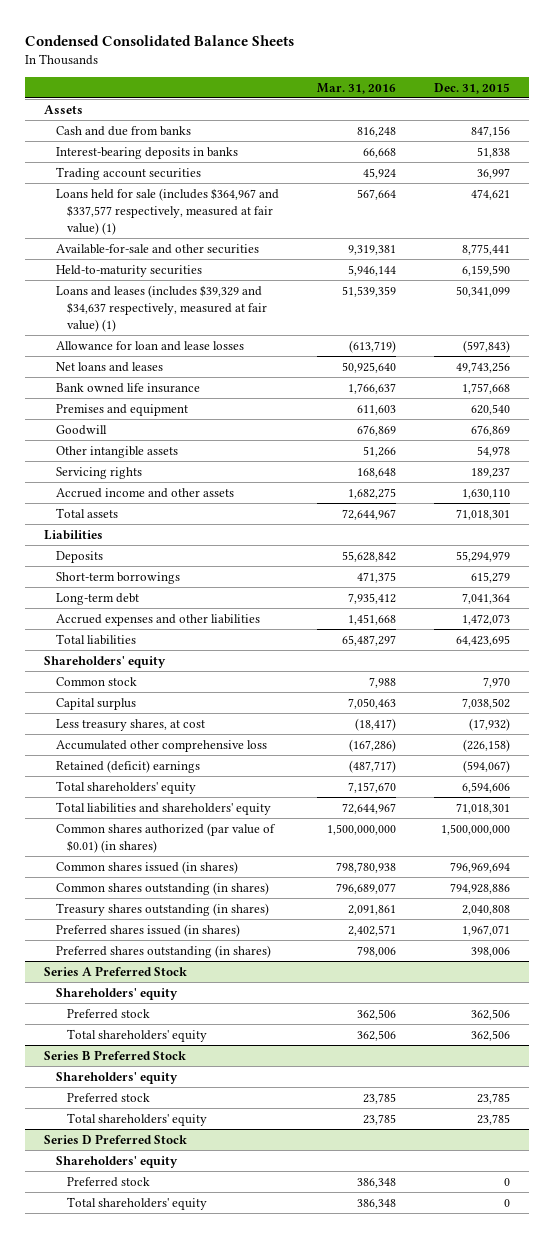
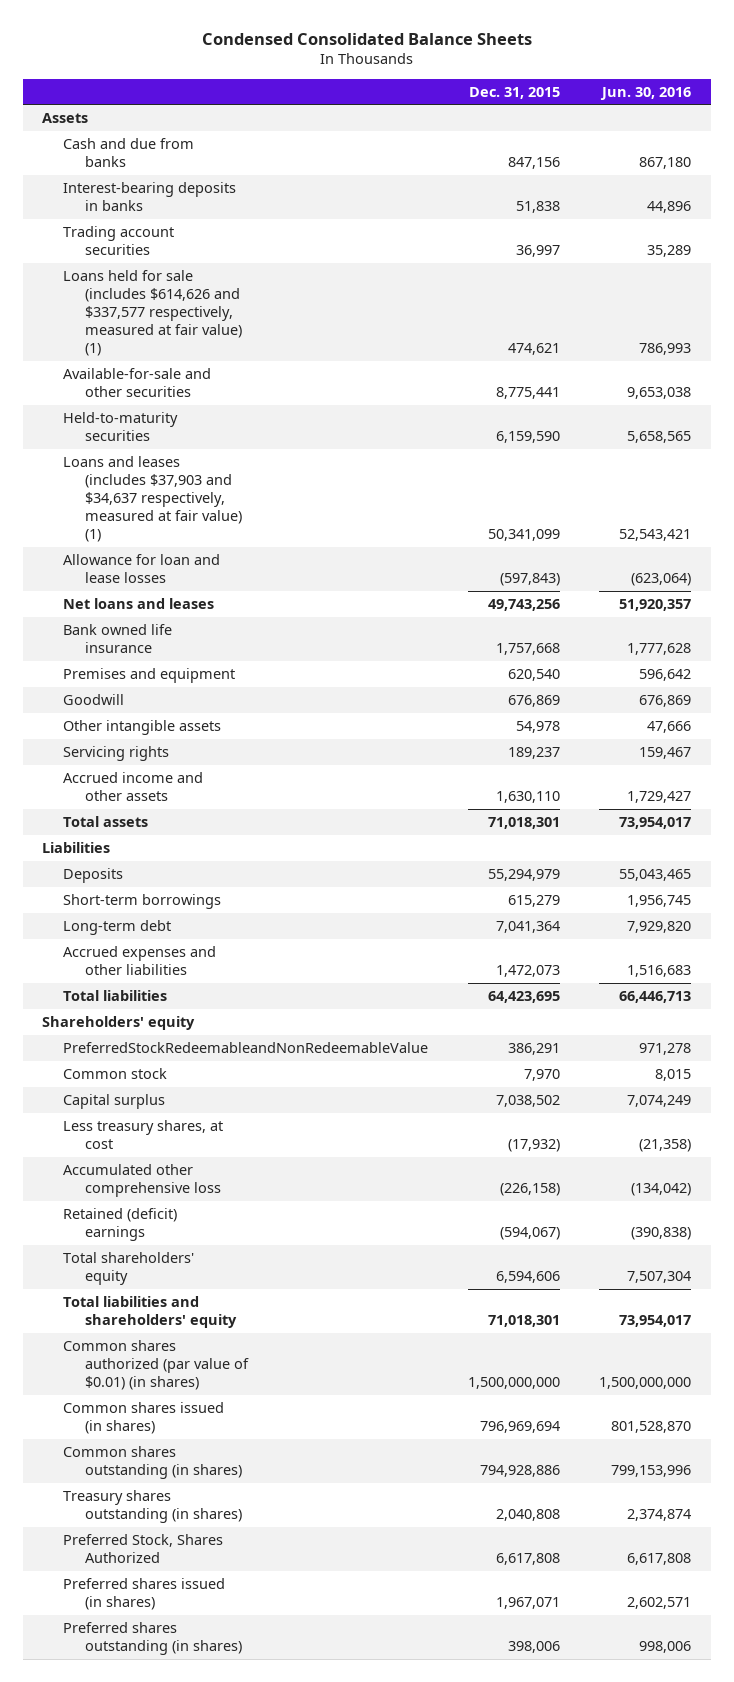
[316,82,396,94] Mar. 31, 2016 -> none
none -> [600,86,692,100] Jun. 30, 2016
[55,187,279,235] Loans held for sale (includes $364,967 and $337,577 respectively, measured at fair value) (1) -> [63,270,242,356] Loans held for sale (includes $614,626 and $337,577 respectively, measured at fair value) (1)
[55,284,267,332] Loans and leases (includes $39,329 and $34,637 respectively, measured at fair value) (1) -> [63,456,242,542] Loans and leases (includes $37,903 and $34,637 respectively, measured at fair value) (1)
none -> [63,1042,429,1054] PreferredStockRedeemableandNonRedeemableValue
none -> [63,1534,224,1564] Preferred Stock, Shares Authorized
[44,965,188,976] Series A Preferred Stock -> none
[55,987,178,1000] Shareholders' equity -> none
[66,1008,150,1019] Preferred stock -> none
[66,1028,207,1042] Total shareholders' equity -> none
[44,1049,187,1060] Series B Preferred Stock -> none
[55,1071,178,1084] Shareholders' equity -> none
[66,1092,150,1103] Preferred stock -> none
[66,1112,207,1126] Total shareholders' equity -> none
[44,1133,188,1144] Series D Preferred Stock -> none
[55,1155,178,1168] Shareholders' equity -> none
[66,1176,150,1187] Preferred stock -> none
[66,1196,207,1210] Total shareholders' equity -> none

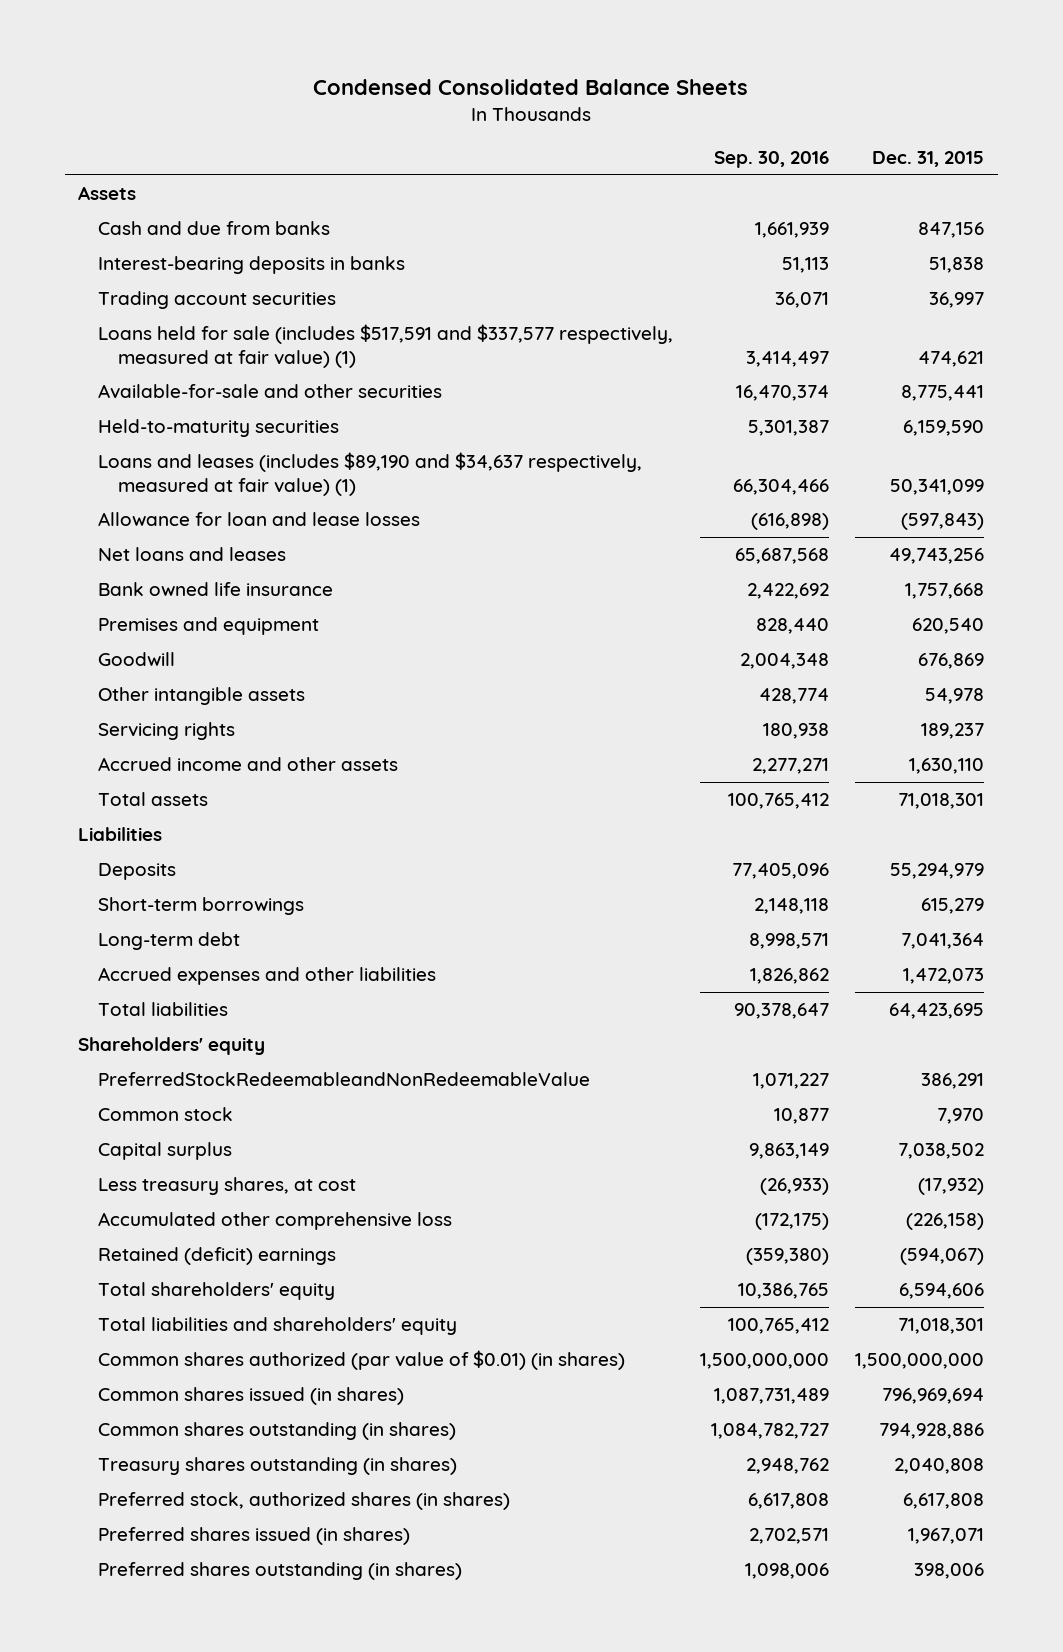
[600,86,692,100] Jun. 30, 2016 -> none
none -> [713,151,829,169] Sep. 30, 2016
[63,270,242,356] Loans held for sale (includes $614,626 and $337,577 respectively, measured at fair value) (1) -> [98,324,674,368] Loans held for sale (includes $517,591 and $337,577 respectively, measured at fair value) (1)
[63,456,242,542] Loans and leases (includes $37,903 and $34,637 respectively, measured at fair value) (1) -> [98,452,643,496] Loans and leases (includes $89,190 and $34,637 respectively, measured at fair value) (1)
[63,1534,224,1564] Preferred Stock, Shares Authorized -> [98,1492,511,1511] Preferred stock, authorized shares (in shares)

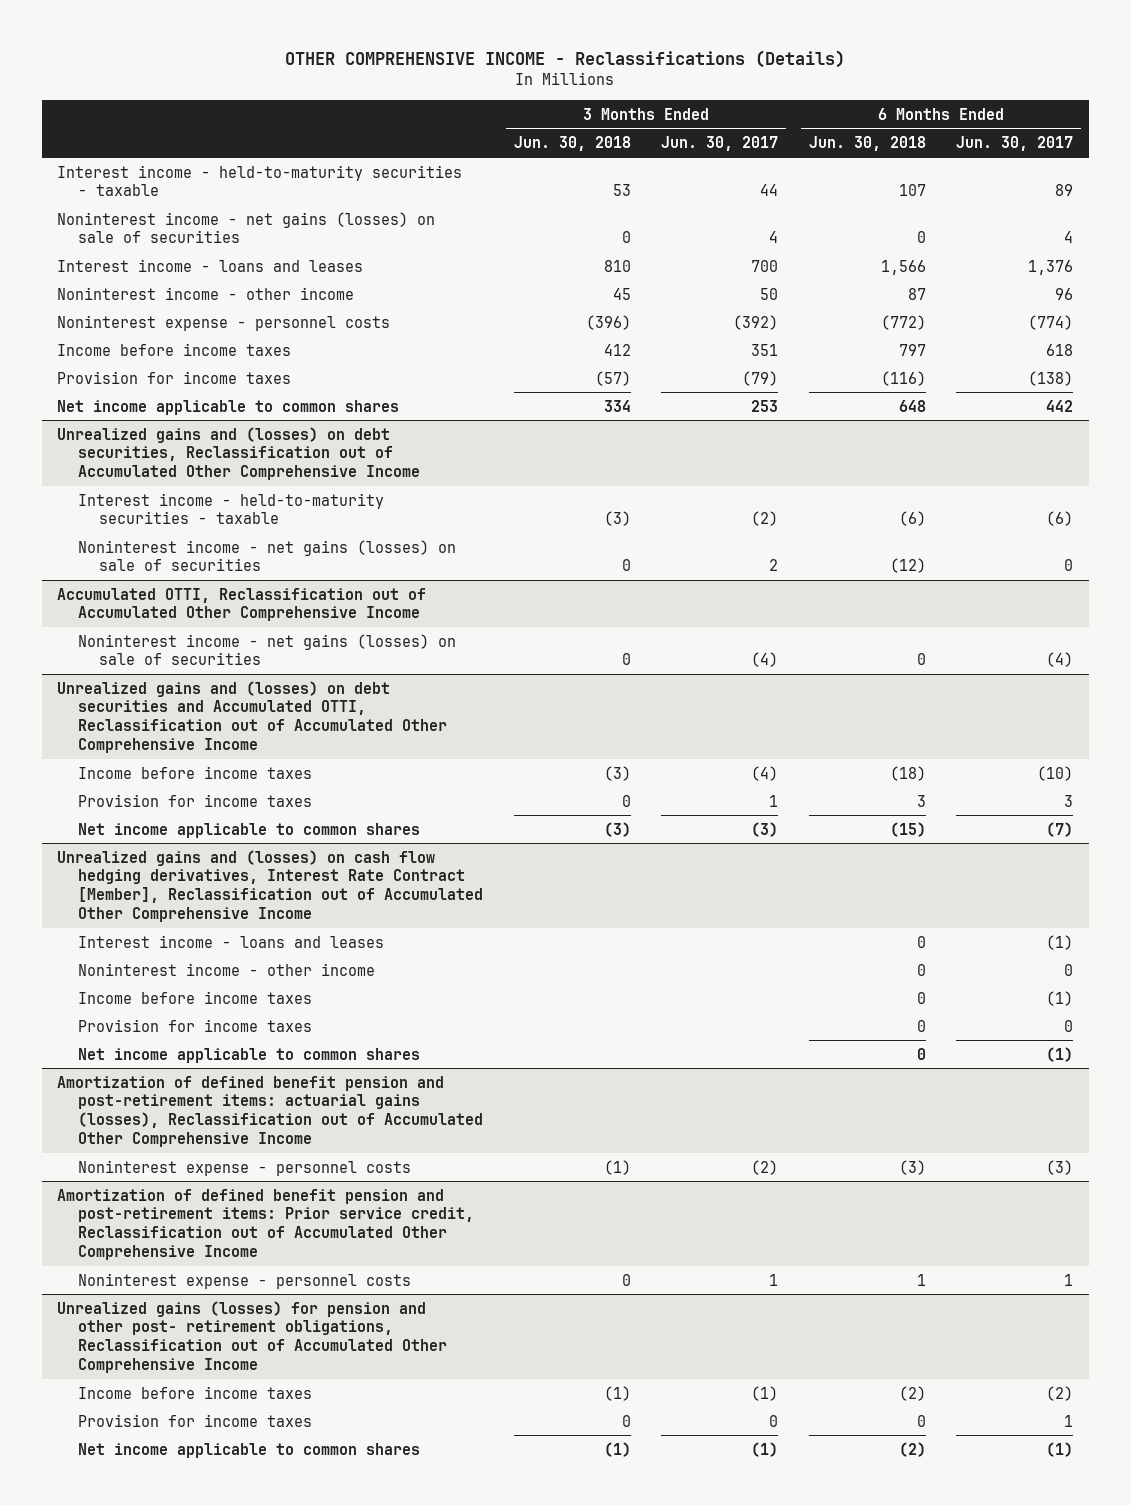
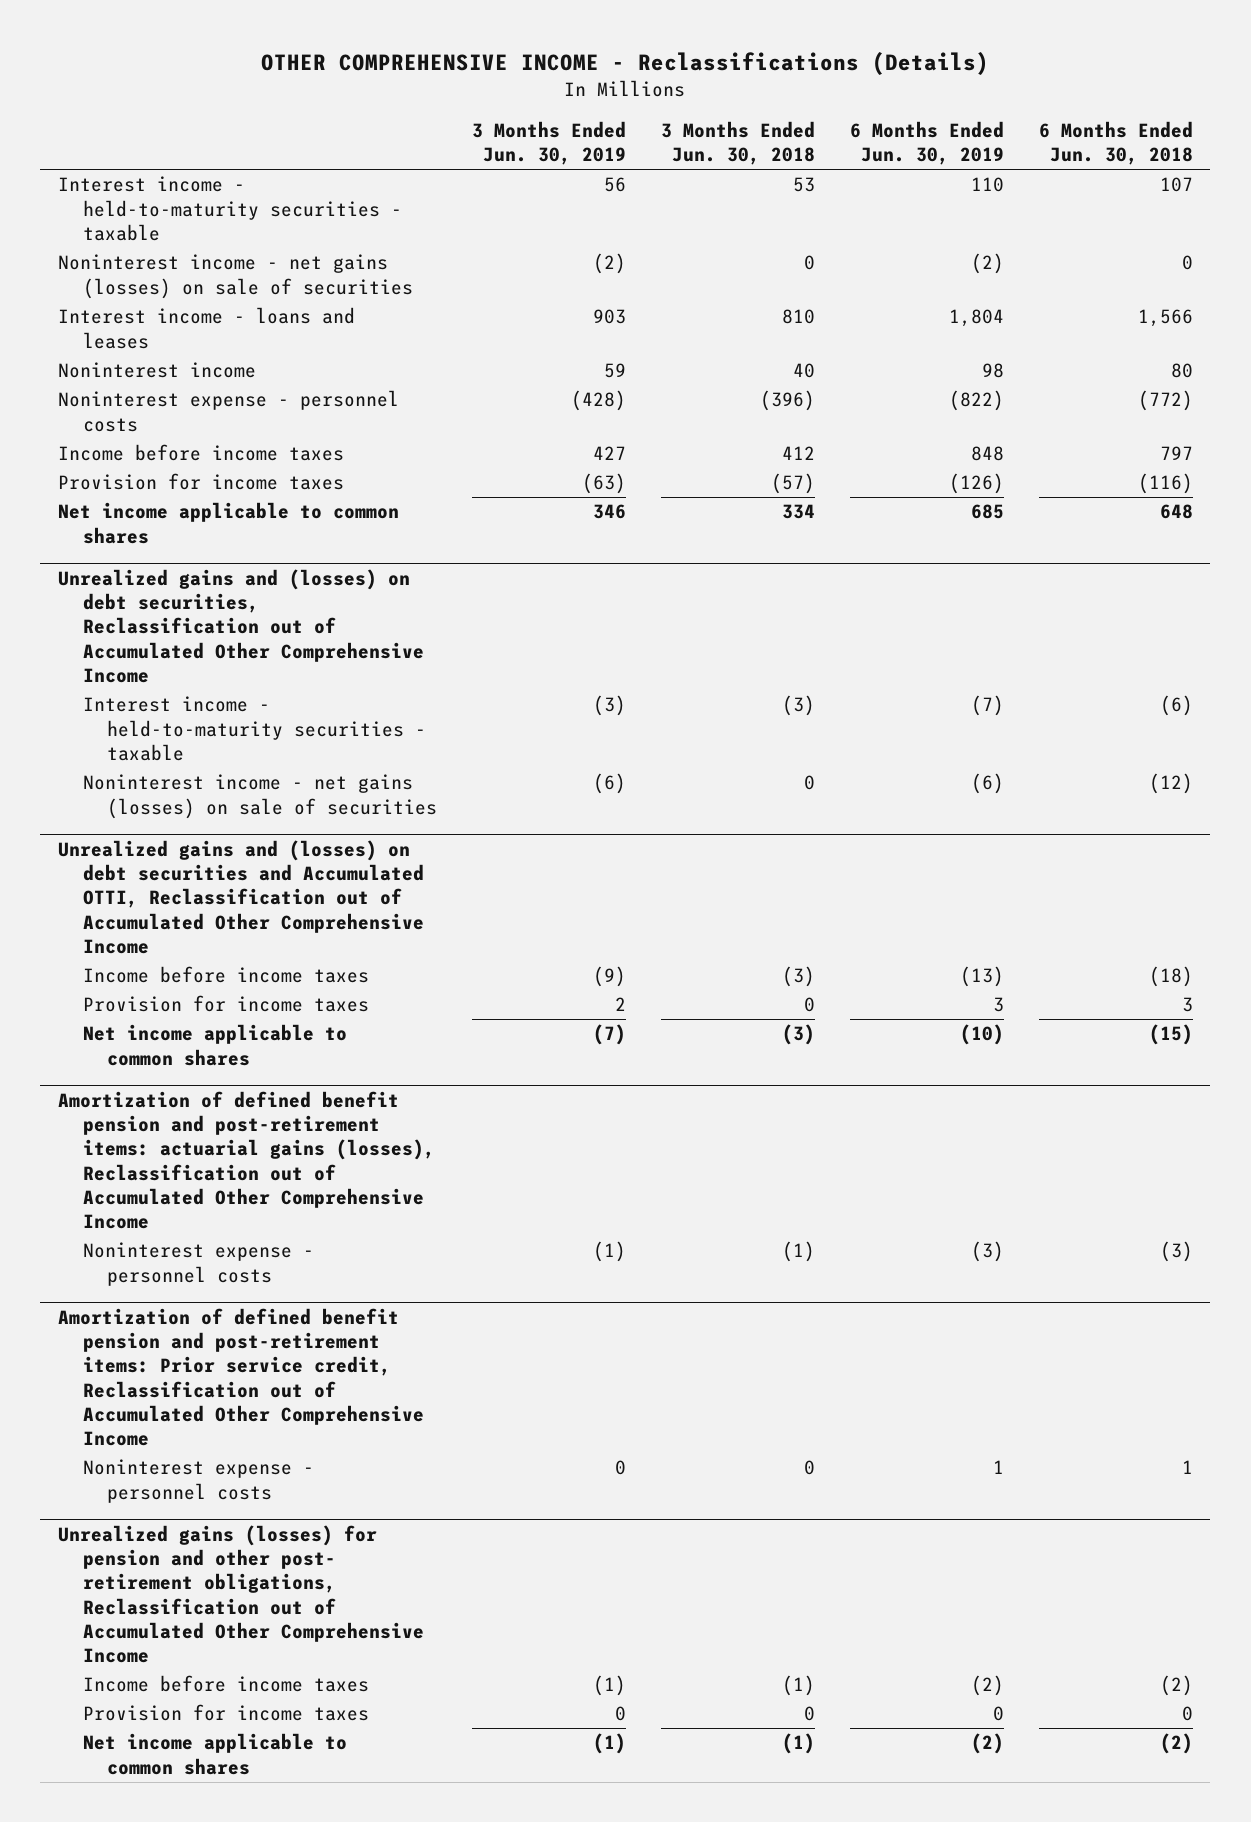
[661,136,779,152] Jun. 30, 2017 -> none
[956,136,1074,152] Jun. 30, 2017 -> none
none -> [472,120,627,166] 3 Months Ended Jun. 30, 2019
none -> [849,120,1004,166] 6 Months Ended Jun. 30, 2019
[57,286,355,300] Noninterest income - other income -> [57,362,256,379] Noninterest income
[612,287,631,300] 45 -> [793,363,816,379] 40
[907,287,926,300] 87 -> [1170,363,1193,379] 80
[57,587,427,622] Accumulated OTTI, Reclassification out of Accumulated Other Comprehensive Income -> none
[78,633,457,666] Noninterest income - net gains (losses) on sale of securities -> none
[57,849,484,923] Unrealized gains and (losses) on cash flow hedging derivatives, Interest Rate Contract [Member], Reclassification out of Accumulated Other Comprehensive Income -> none
[78,934,385,948] Interest income - loans and leases -> none
[78,962,376,976] Noninterest income - other income -> none
[78,990,313,1004] Income before income taxes -> none
[78,1018,313,1032] Provision for income taxes -> none
[78,1047,421,1063] Net income applicable to common shares -> none

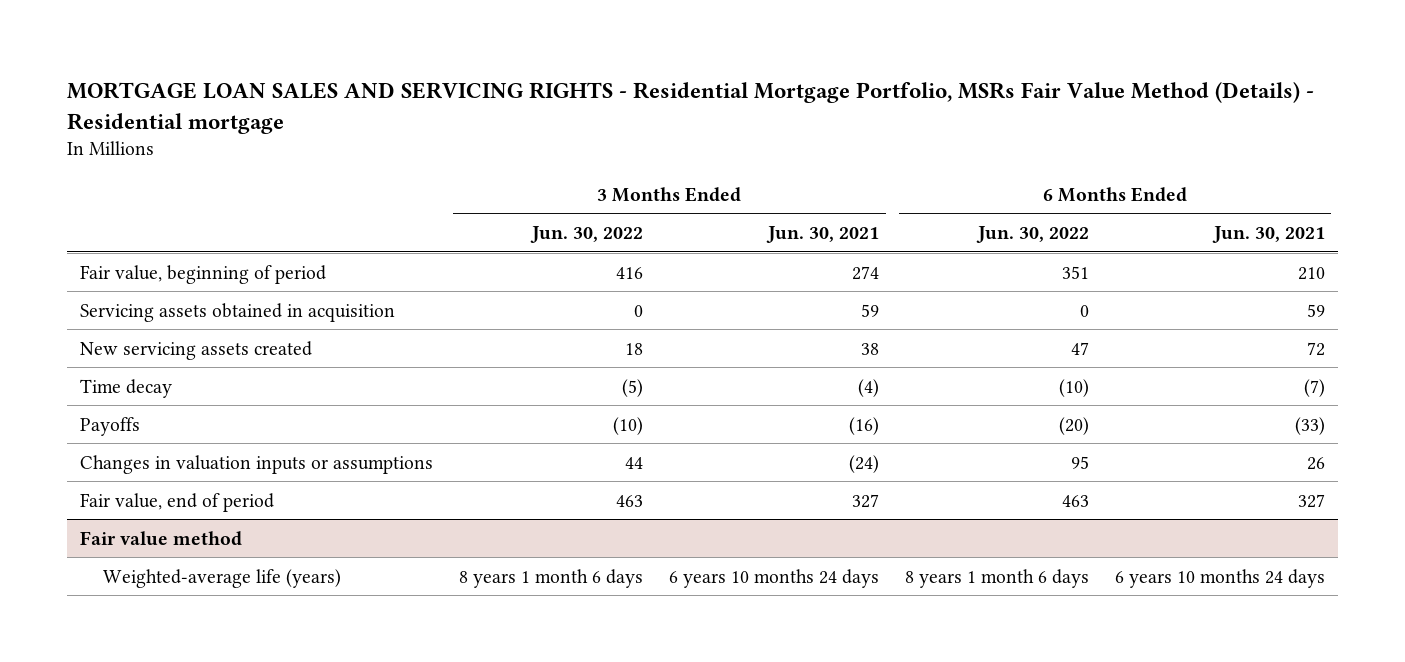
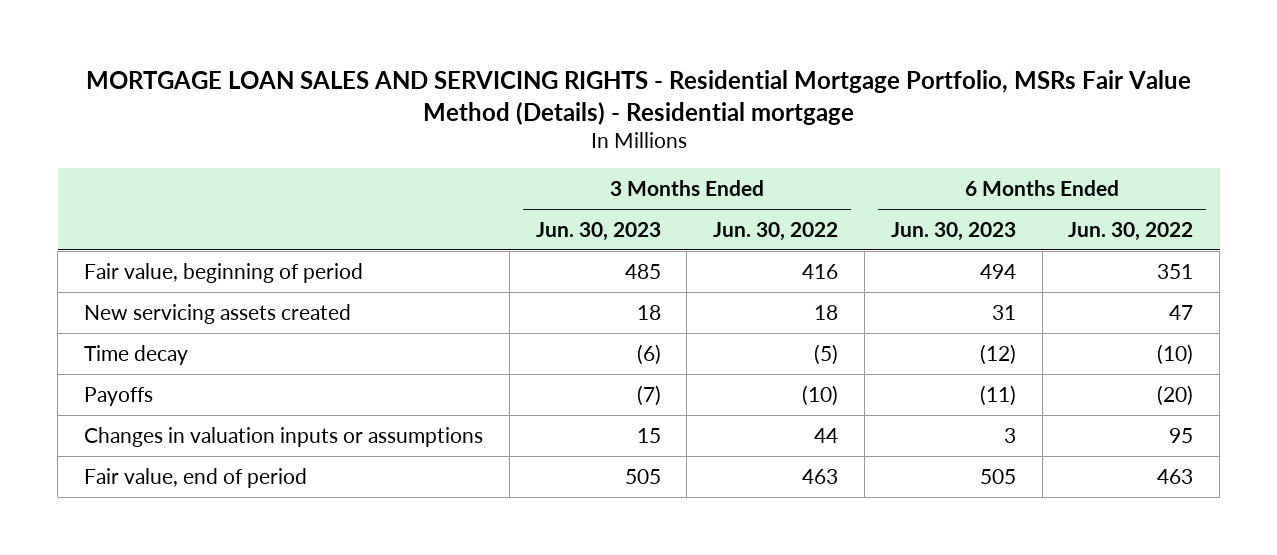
[766,225,880,243] Jun. 30, 2021 -> none
[1212,225,1326,243] Jun. 30, 2021 -> none
none -> [535,221,661,241] Jun. 30, 2023
none -> [890,221,1016,241] Jun. 30, 2023
[80,302,396,322] Servicing assets obtained in acquisition -> none
[80,530,243,546] Fair value method -> none
[102,568,341,588] Weighted-average life (years) -> none

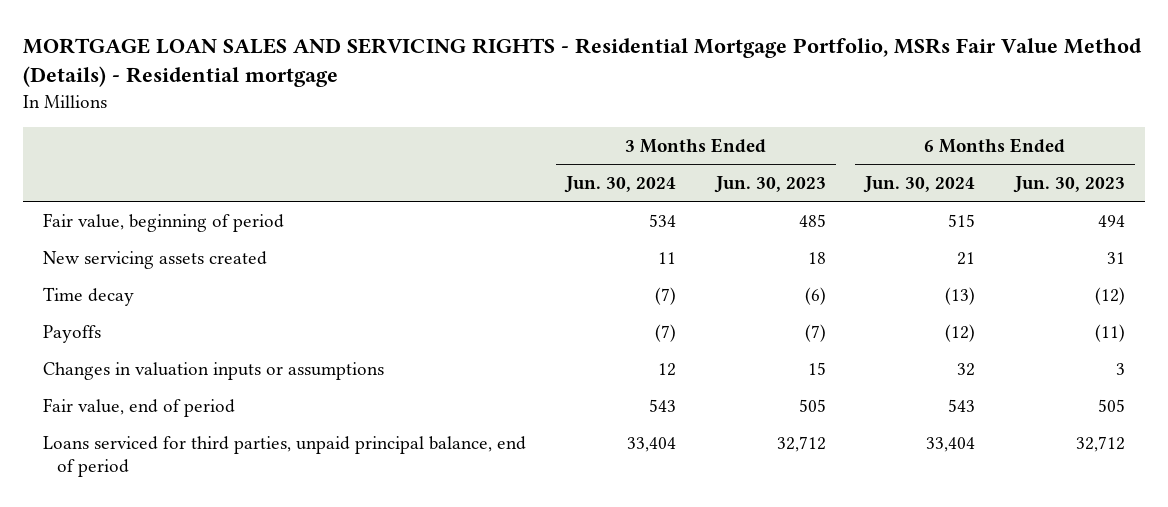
[713,221,839,241] Jun. 30, 2022 -> none
[1068,221,1194,241] Jun. 30, 2022 -> none
none -> [563,175,676,193] Jun. 30, 2024
none -> [863,175,976,193] Jun. 30, 2024
none -> [43,435,527,477] Loans serviced for third parties, unpaid principal balance, end of period

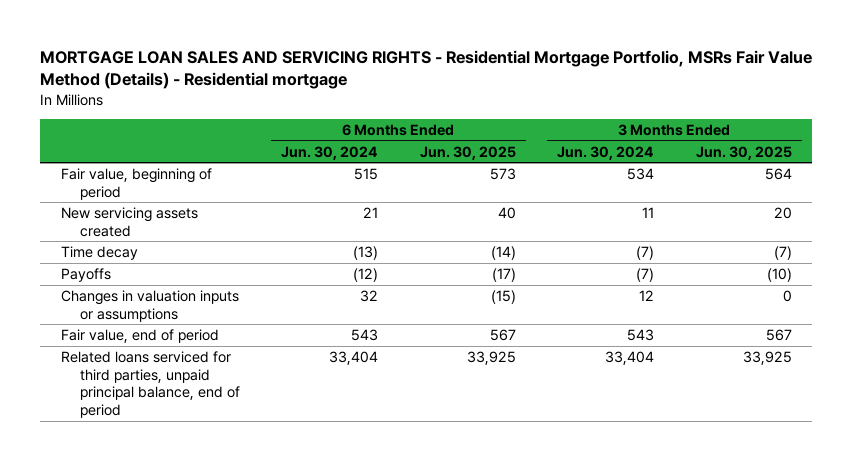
[713,175,826,193] Jun. 30, 2023 -> none
[1013,175,1126,193] Jun. 30, 2023 -> none
none -> [419,145,516,160] Jun. 30, 2025
none -> [695,145,792,160] Jun. 30, 2025
[43,435,527,477] Loans serviced for third parties, unpaid principal balance, end of period -> [60,350,240,419] Related loans serviced for third parties, unpaid principal balance, end of period

